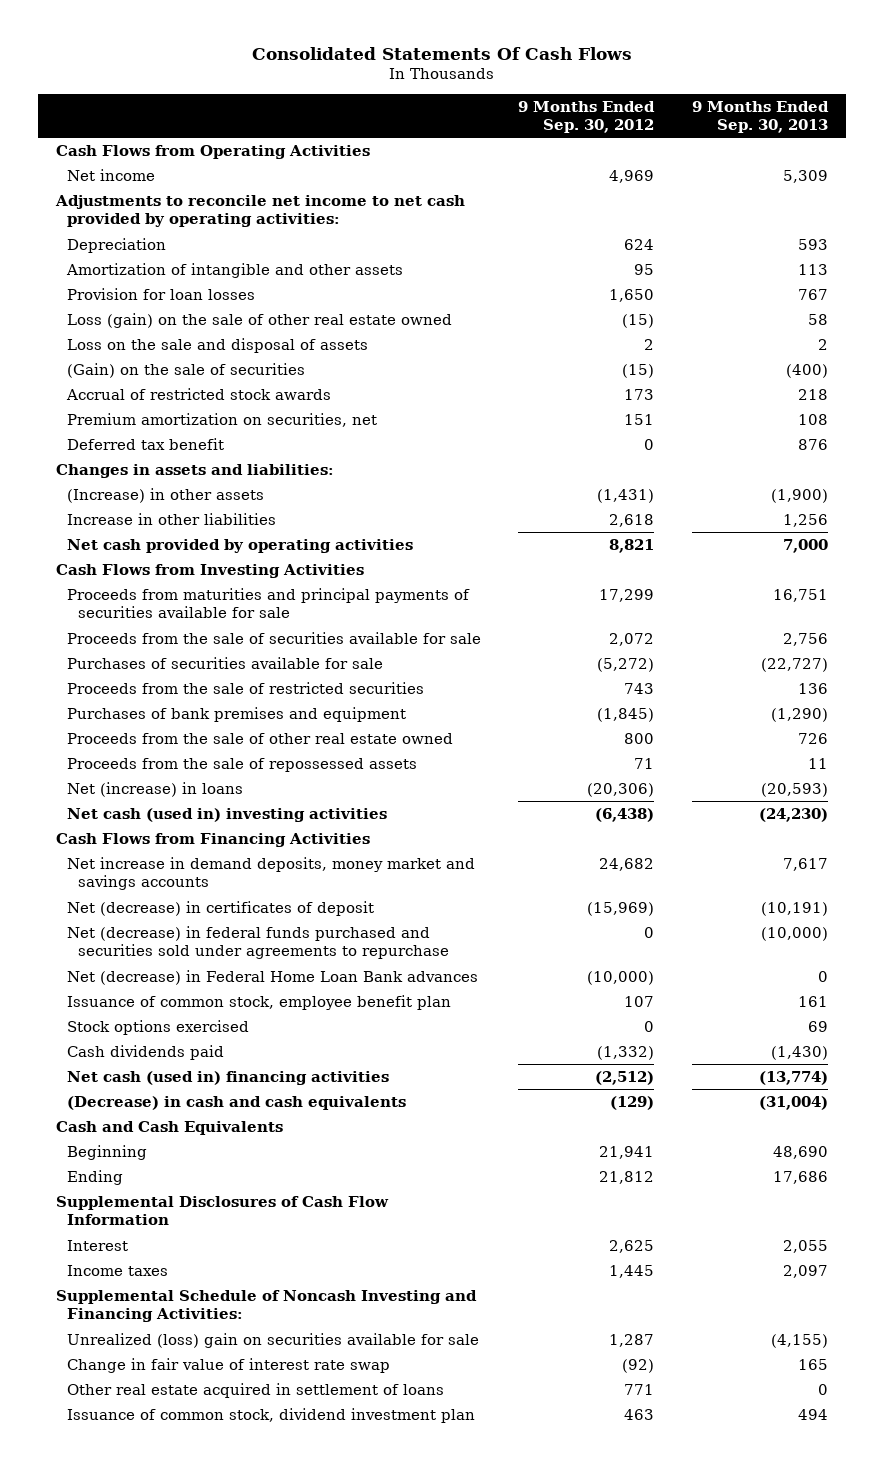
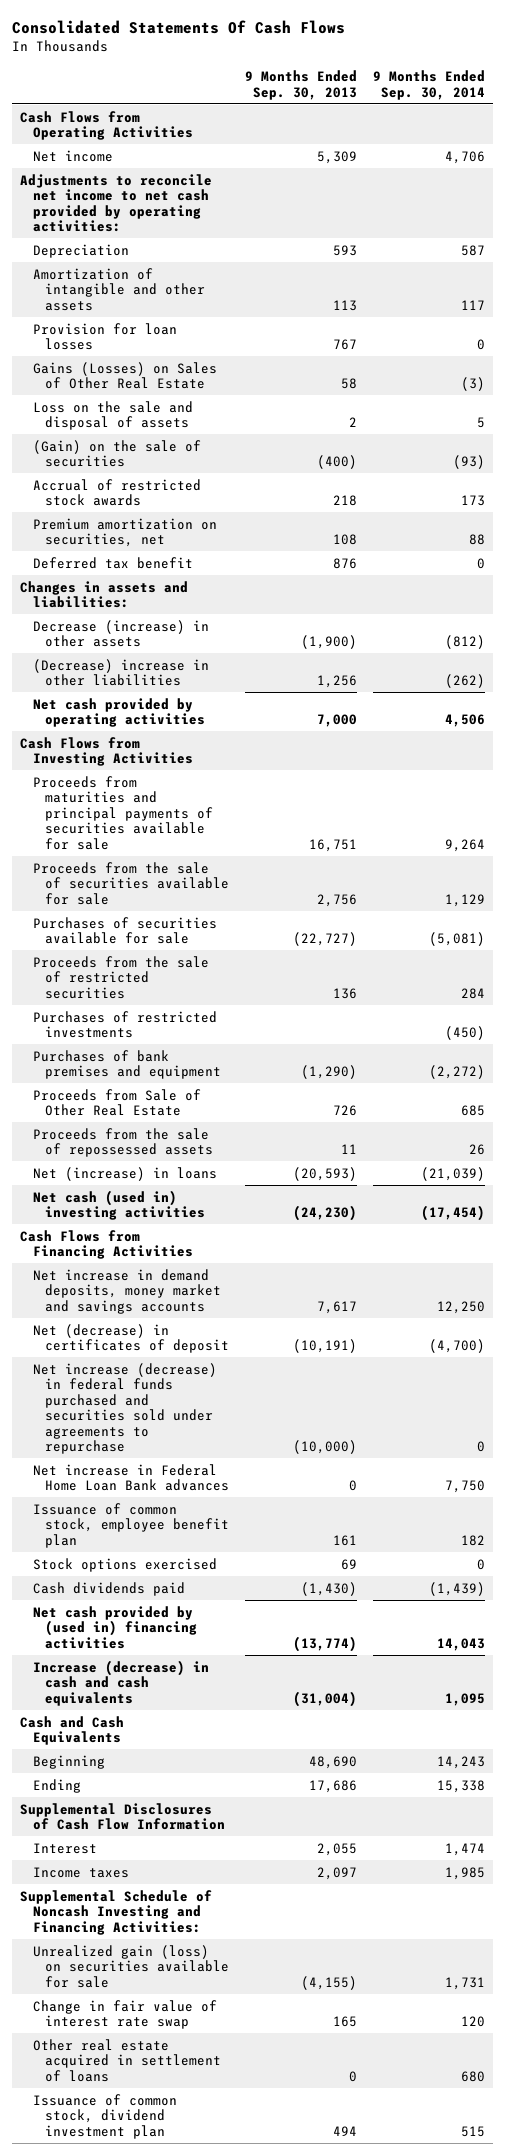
[518,100,656,134] 9 Months Ended Sep. 30, 2012 -> none
none -> [372,70,485,100] 9 Months Ended Sep. 30, 2014
[67,312,453,328] Loss (gain) on the sale of other real estate owned -> [32,361,217,390] Gains (Losses) on Sales of Other Real Estate
[67,487,265,503] (Increase) in other assets -> [32,619,209,648] Decrease (increase) in other assets
[67,512,277,525] Increase in other liabilities -> [32,658,209,687] (Decrease) increase in other liabilities
none -> [32,1010,217,1039] Purchases of restricted investments
[67,732,454,744] Proceeds from the sale of other real estate owned -> [32,1088,201,1117] Proceeds from Sale of Other Real Estate
[67,925,450,960] Net (decrease) in federal funds purchased and securities sold under agreements to repurchase -> [32,1362,217,1455] Net increase (decrease) in federal funds purchased and securities sold under agreements to repurchase
[67,969,479,985] Net (decrease) in Federal Home Loan Bank advances -> [32,1463,230,1492] Net increase in Federal Home Loan Bank advances
[67,1070,390,1085] Net cash (used in) financing activities -> [32,1605,198,1649] Net cash provided by (used in) financing activities
[67,1095,407,1110] (Decrease) in cash and cash equivalents -> [32,1659,209,1706] Increase (decrease) in cash and cash equivalents
[67,1332,480,1348] Unrealized (loss) gain on securities available for sale -> [32,1944,230,1988] Unrealized gain (loss) on securities available for sale

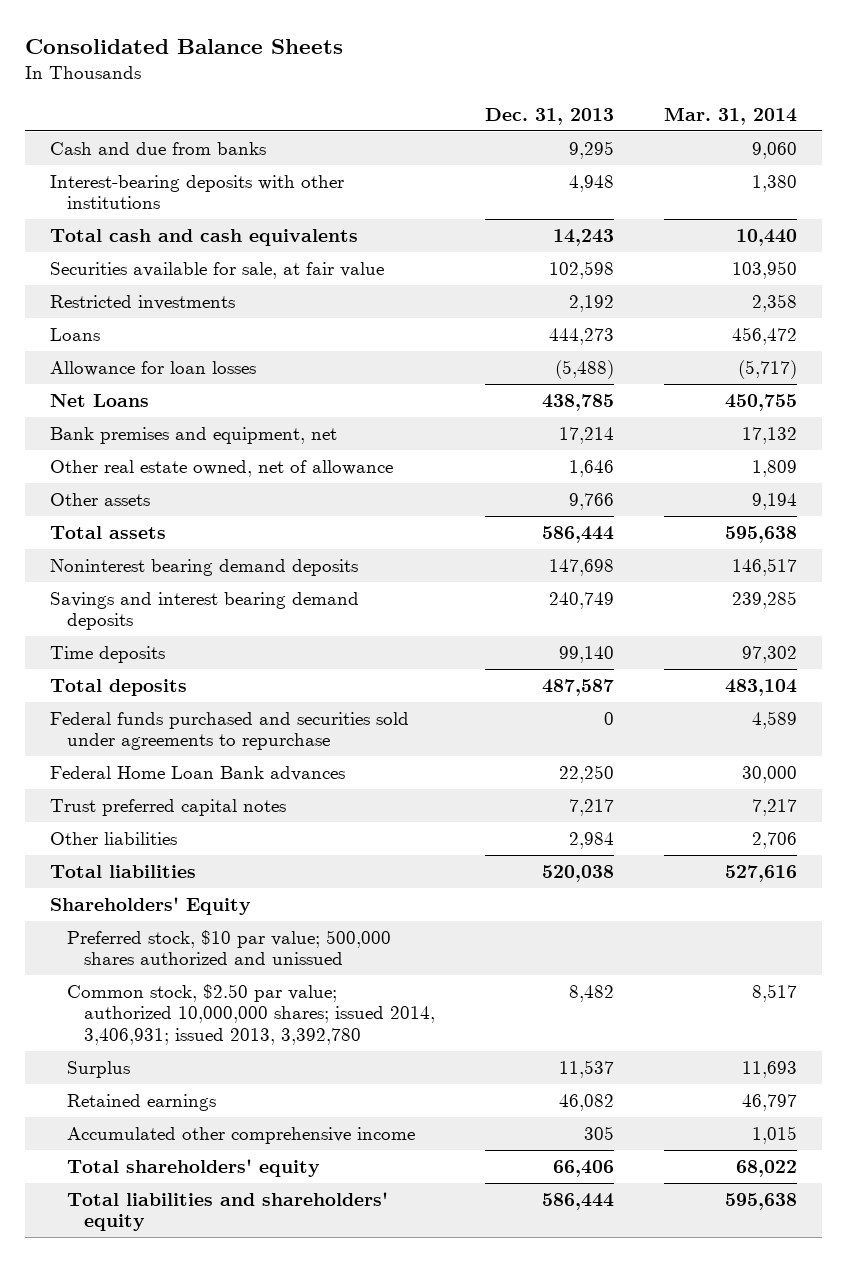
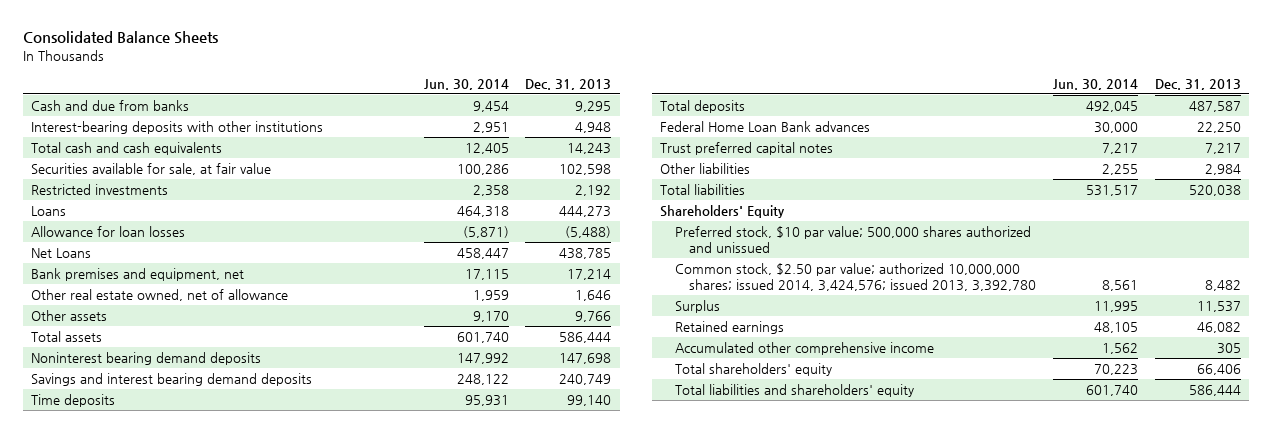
[664,106,798,125] Mar. 31, 2014 -> none
none -> [423,78,509,90] Jun. 30, 2014
[50,711,410,751] Federal funds purchased and securities sold under agreements to repurchase -> none
[67,983,435,1046] Common stock, $2.50 par value; authorized 10,000,000 shares; issued 2014, 3,406,931; issued 2013, 3,392,780 -> [674,263,1037,291] Common stock, $2.50 par value; authorized 10,000,000 shares; issued 2014, 3,424,576; issued 2013, 3,392,780

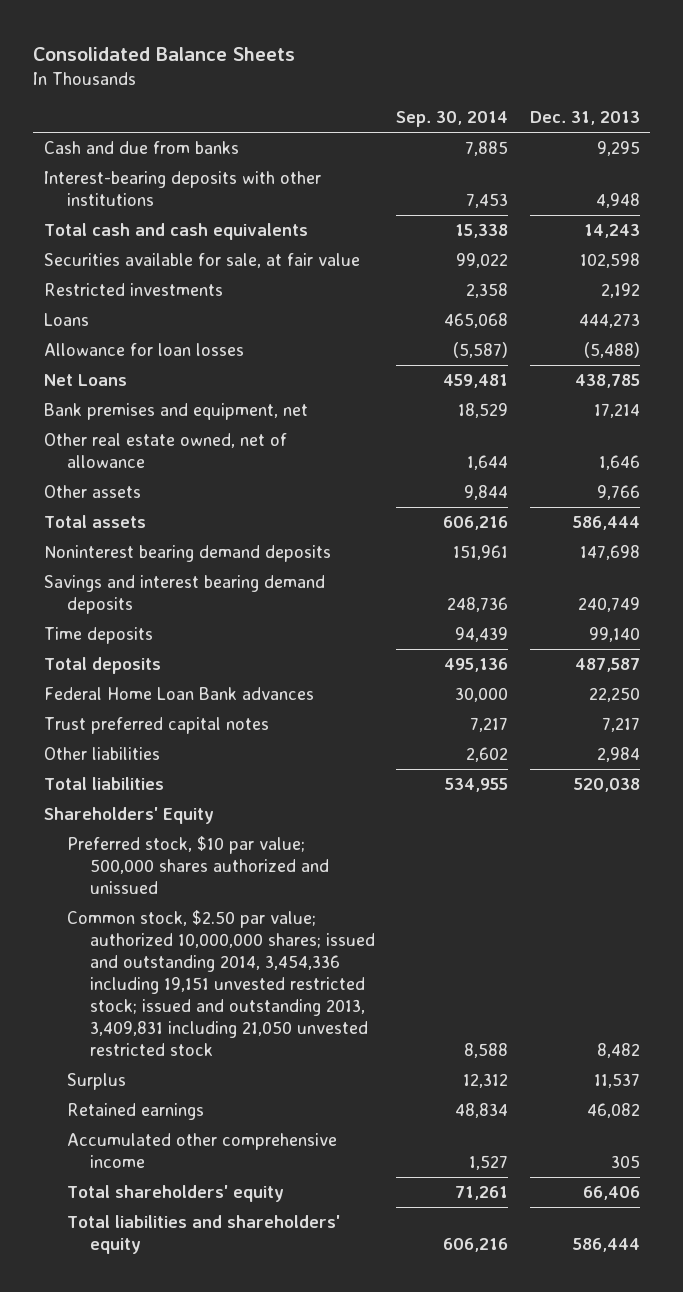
[423,78,509,90] Jun. 30, 2014 -> none
none -> [396,111,509,128] Sep. 30, 2014
[674,263,1037,291] Common stock, $2.50 par value; authorized 10,000,000 shares; issued 2014, 3,424,576; issued 2013, 3,392,780 -> [66,909,376,1057] Common stock, $2.50 par value; authorized 10,000,000 shares; issued and outstanding 2014, 3,454,336 including 19,151 unvested restricted stock; issued and outstanding 2013, 3,409,831 including 21,050 unvested restricted stock

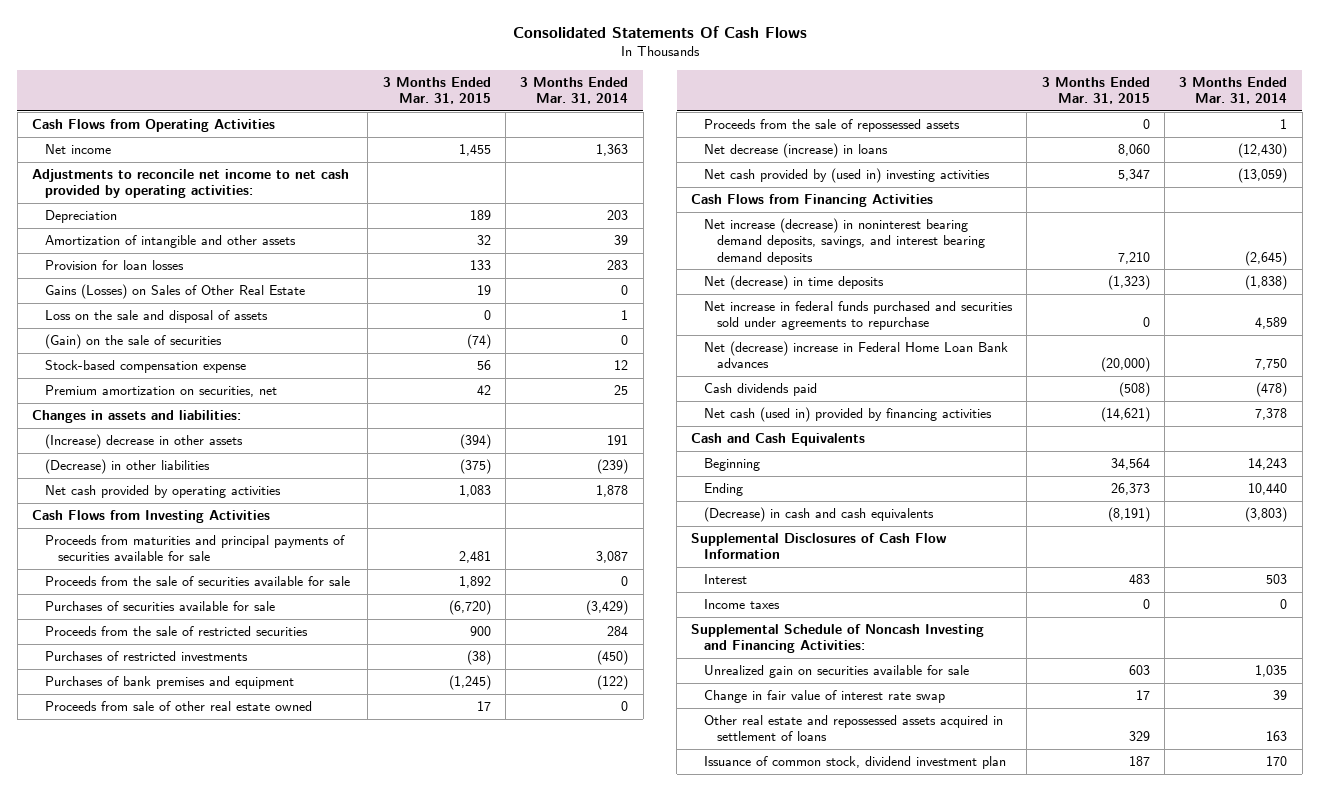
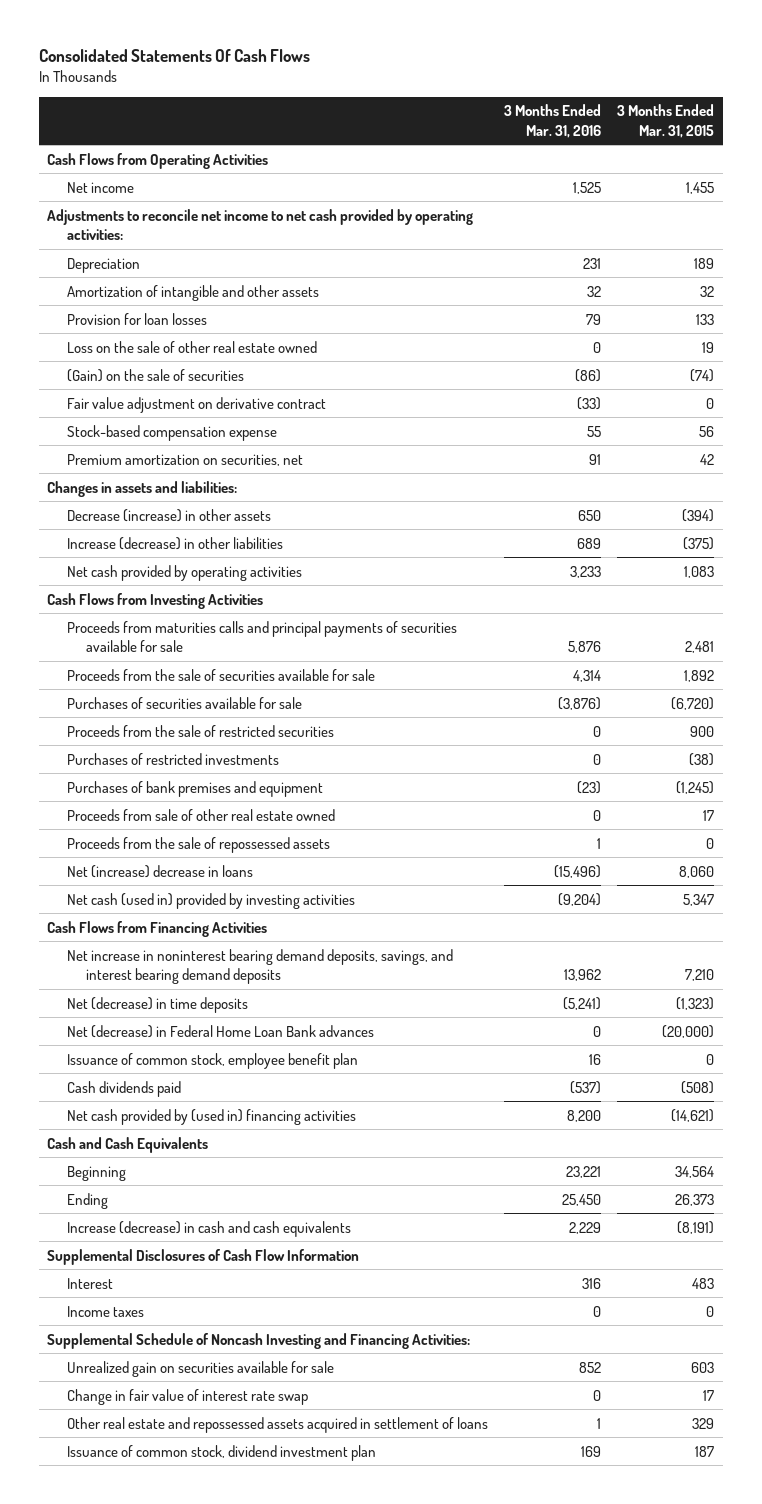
[520,76,629,105] 3 Months Ended Mar. 31, 2014 -> none
none -> [503,104,601,138] 3 Months Ended Mar. 31, 2016
[44,310,268,324] Loss on the sale and disposal of assets -> none
[44,284,305,300] Gains (Losses) on Sales of Other Real Estate -> [66,340,317,353] Loss on the sale of other real estate owned
none -> [66,396,326,413] Fair value adjustment on derivative contract
[44,434,243,450] (Increase) decrease in other assets -> [66,508,271,522] Decrease (increase) in other assets
[44,459,210,475] (Decrease) in other liabilities -> [66,536,283,550] Increase (decrease) in other liabilities
[44,535,345,562] Proceeds from maturities and principal payments of securities available for sale -> [66,620,457,652] Proceeds from maturities calls and principal payments of securities available for sale
[704,143,889,159] Net decrease (increase) in loans -> [66,864,253,878] Net (increase) decrease in loans
[704,168,991,184] Net cash provided by (used in) investing activities -> [66,892,355,909] Net cash (used in) provided by investing activities
[704,218,985,265] Net increase (decrease) in noninterest bearing demand deposits, savings, and interest bearing demand deposits -> [66,948,453,984] Net increase in noninterest bearing demand deposits, savings, and interest bearing demand deposits
[704,301,1014,331] Net increase in federal funds purchased and securities sold under agreements to repurchase -> none
[704,341,1009,369] Net (decrease) increase in Federal Home Loan Bank advances -> [66,1024,374,1038] Net (decrease) in Federal Home Loan Bank advances
none -> [66,1052,358,1069] Issuance of common stock, employee benefit plan
[704,407,993,423] Net cash (used in) provided by financing activities -> [66,1108,356,1125] Net cash provided by (used in) financing activities
[704,507,935,523] (Decrease) in cash and cash equivalents -> [66,1220,351,1237] Increase (decrease) in cash and cash equivalents

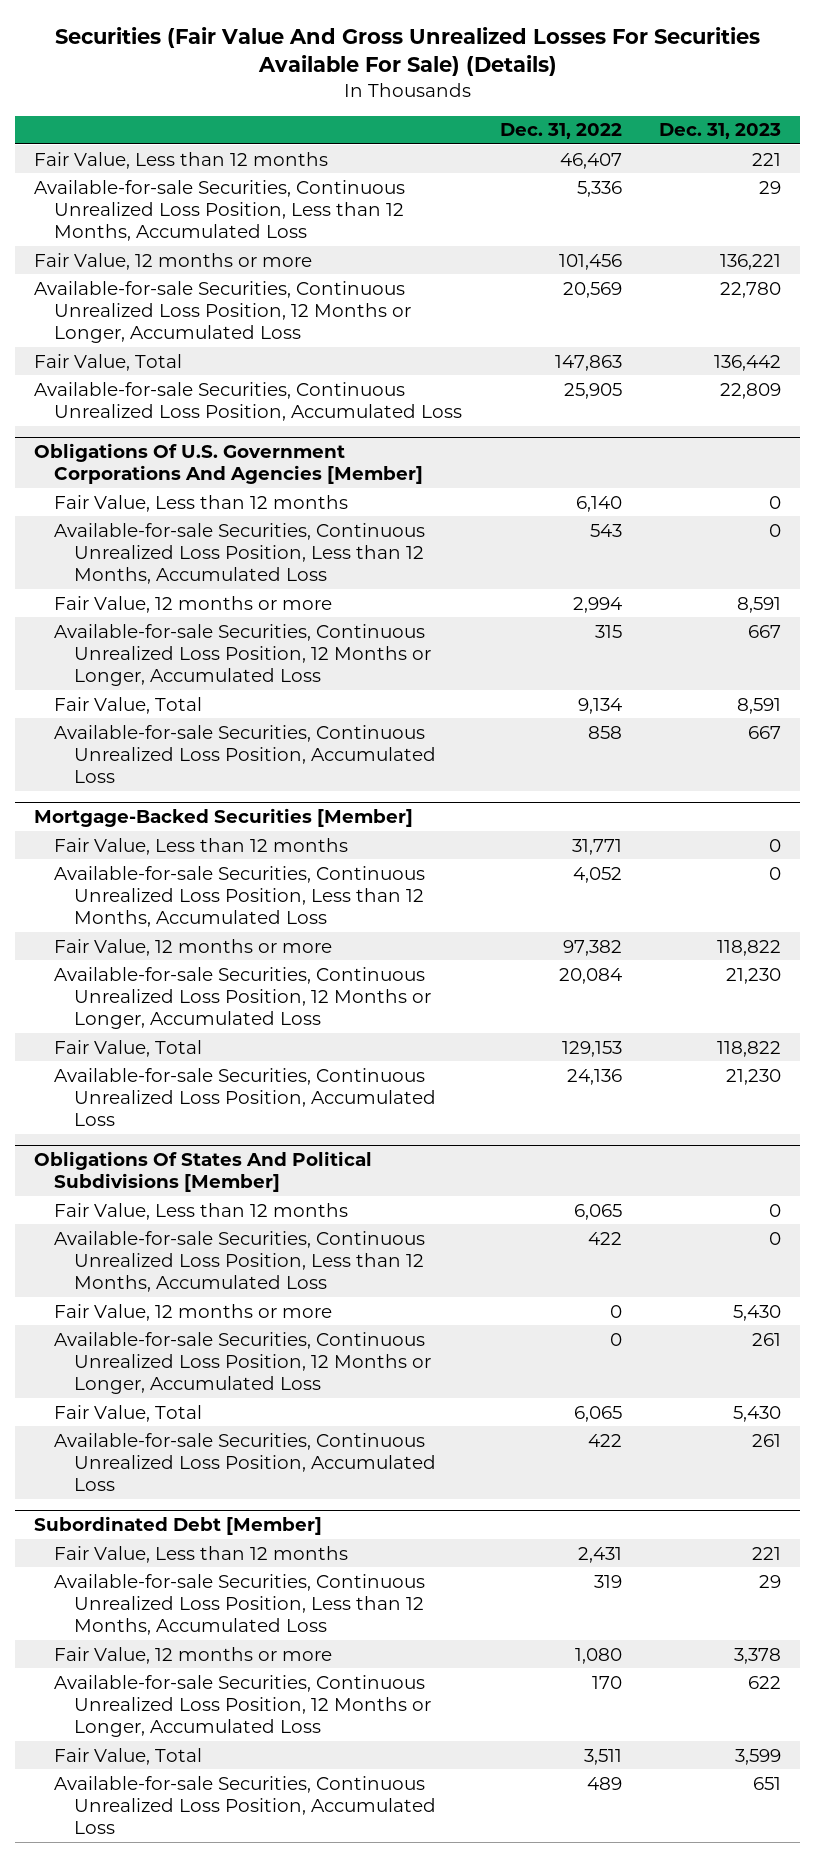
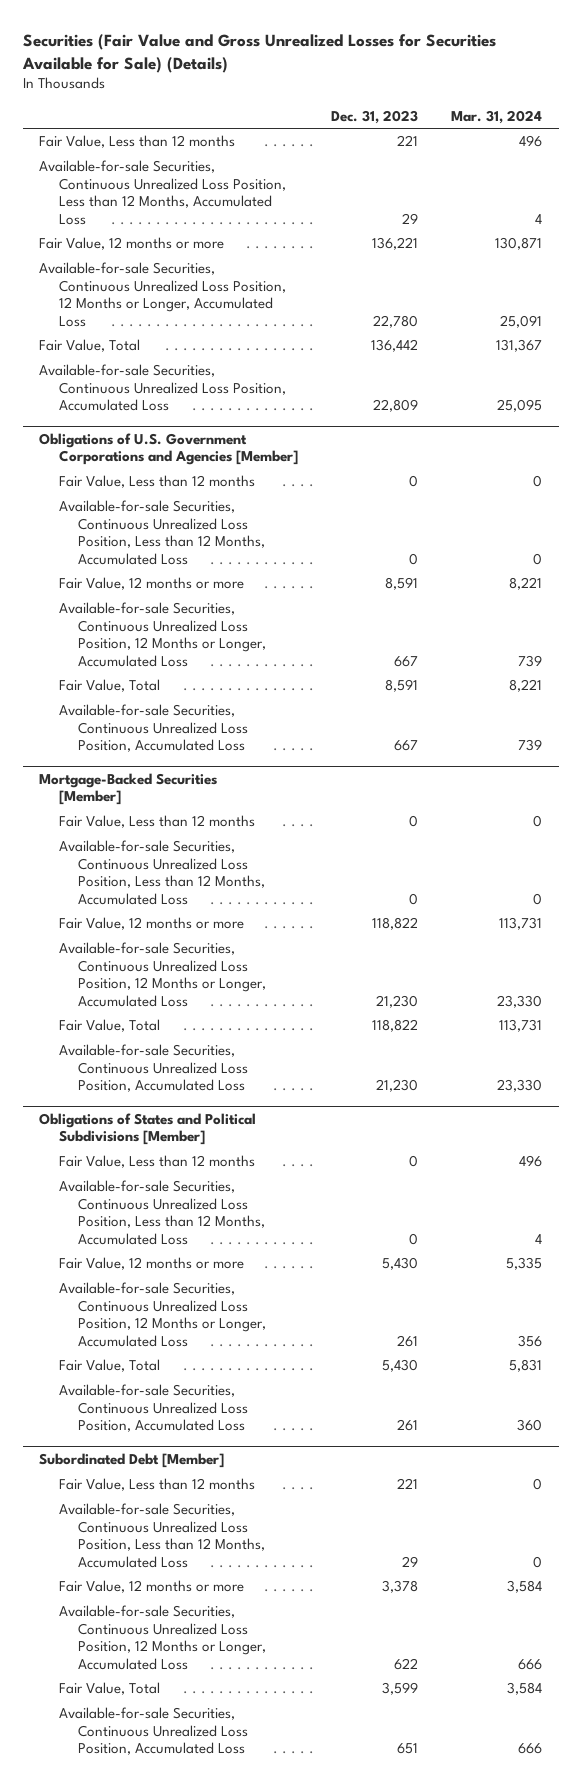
[54,26,760,77] Securities (Fair Value And Gross Unrealized Losses For Securities Available For Sale) (Details) -> [21,33,496,73] Securities (Fair Value and Gross Unrealized Losses for Securities Available for Sale) (Details)
[499,123,622,140] Dec. 31, 2022 -> none
none -> [451,109,543,124] Mar. 31, 2024
[34,442,423,484] Obligations Of U.S. Government Corporations And Agencies [Member] -> [39,432,298,466] Obligations of U.S. Government Corporations and Agencies [Member]
[34,1150,373,1192] Obligations Of States And Political Subdivisions [Member] -> [39,1112,257,1146] Obligations of States and Political Subdivisions [Member]

